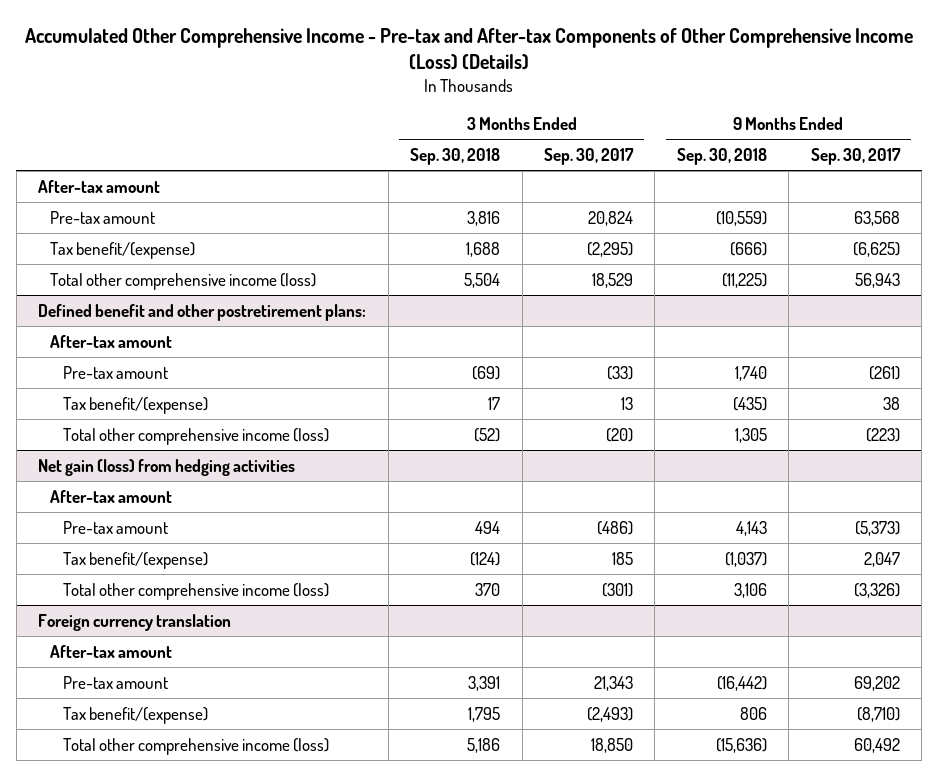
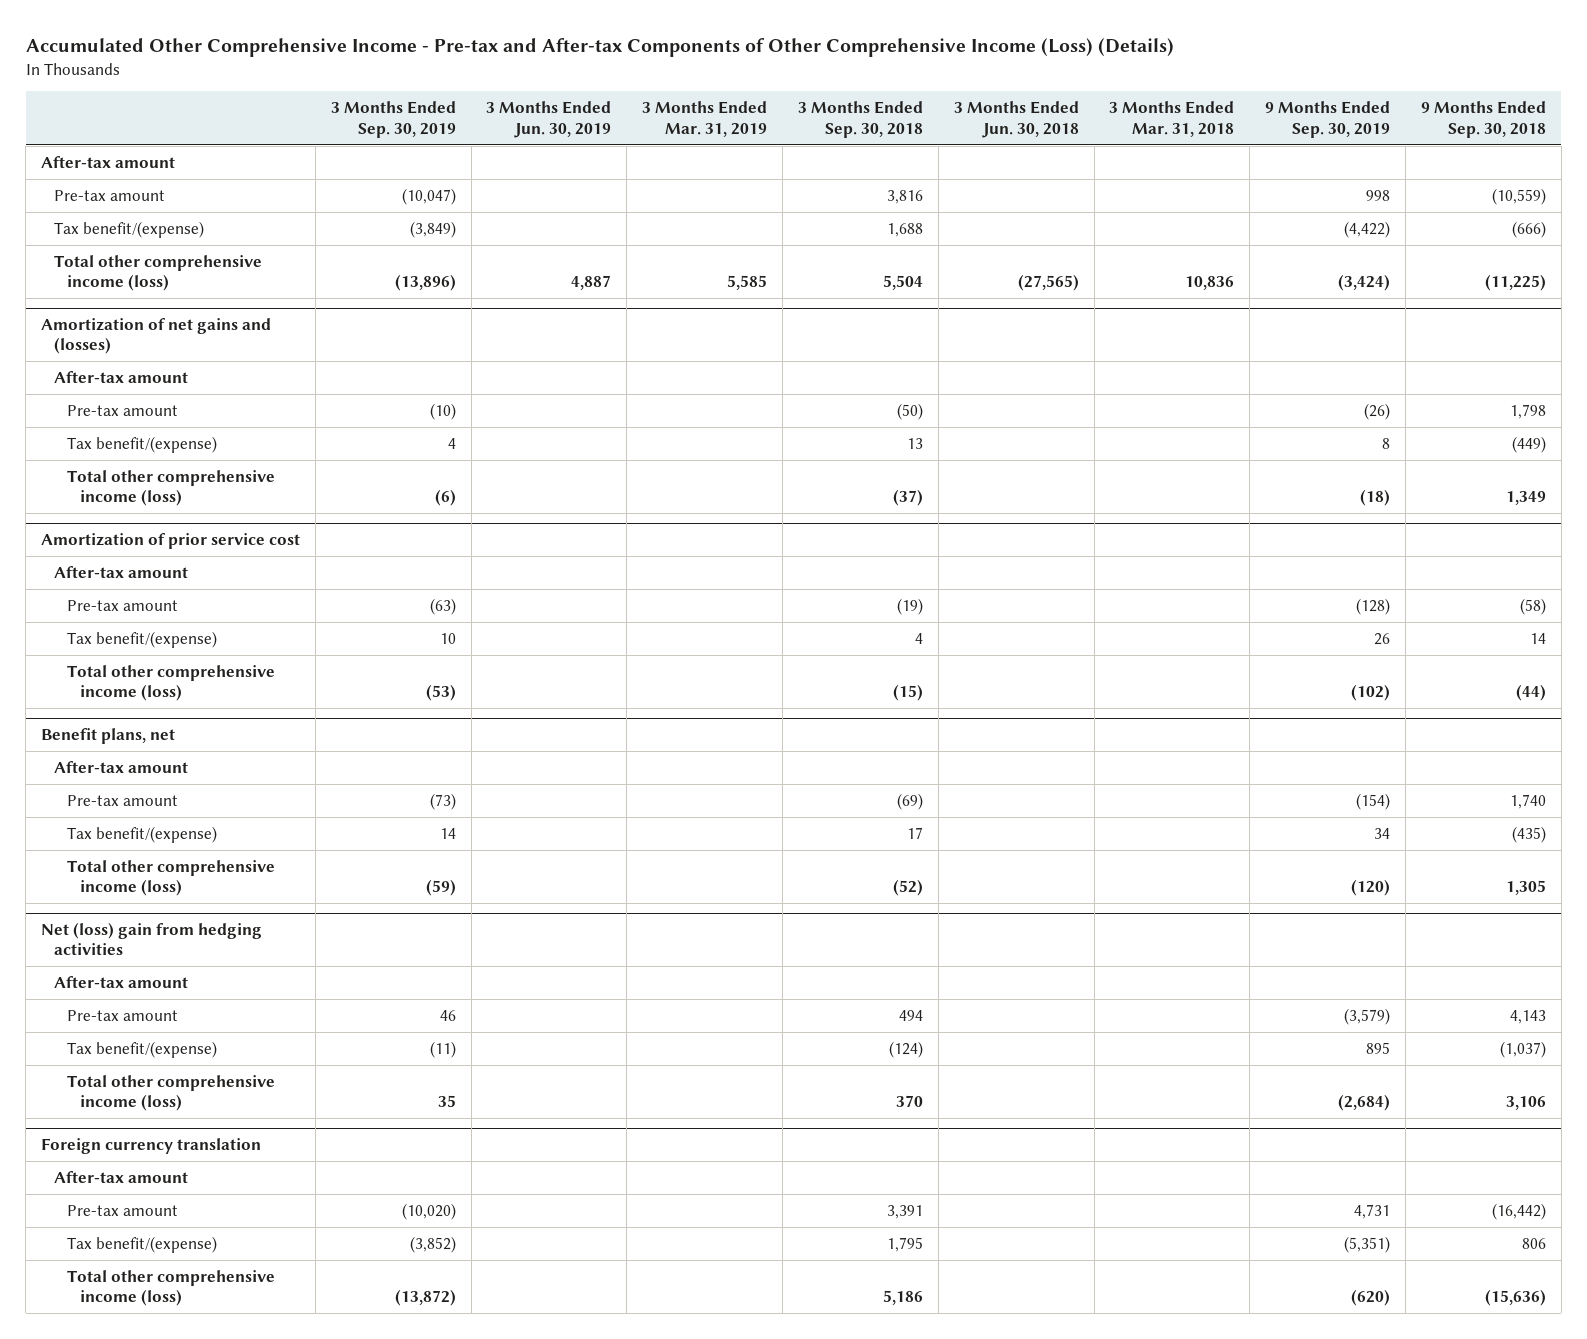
[544,148,635,166] Sep. 30, 2017 -> none
[810,148,901,166] Sep. 30, 2017 -> none
none -> [330,101,456,138] 3 Months Ended Sep. 30, 2019
none -> [486,101,612,138] 3 Months Ended Jun. 30, 2019
none -> [642,101,768,137] 3 Months Ended Mar. 31, 2019
none -> [953,101,1079,138] 3 Months Ended Jun. 30, 2018
none -> [1109,101,1235,137] 3 Months Ended Mar. 31, 2018
none -> [1265,101,1391,138] 9 Months Ended Sep. 30, 2019
[38,303,367,321] Defined benefit and other postretirement plans: -> none
none -> [40,318,271,355] Amortization of net gains and (losses)
none -> [66,405,178,417] Pre-tax amount
none -> [66,436,217,454] Tax benefit/(expense)
none -> [66,470,275,507] Total other comprehensive income (loss)
none -> [40,533,300,550] Amortization of prior service cost
none -> [53,566,188,579] After-tax amount
none -> [66,600,178,612] Pre-tax amount
none -> [66,631,217,649] Tax benefit/(expense)
none -> [66,665,275,702] Total other comprehensive income (loss)
none -> [40,728,175,745] Benefit plans, net
none -> [53,761,188,774] After-tax amount
[38,458,296,476] Net gain (loss) from hedging activities -> [40,922,262,956] Net (loss) gain from hedging activities

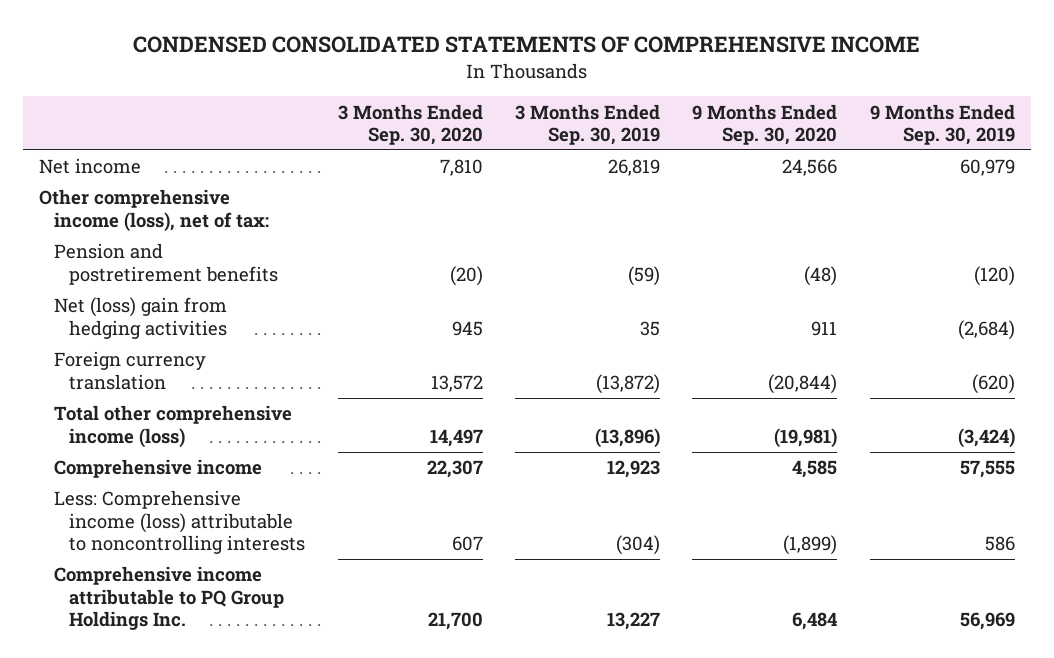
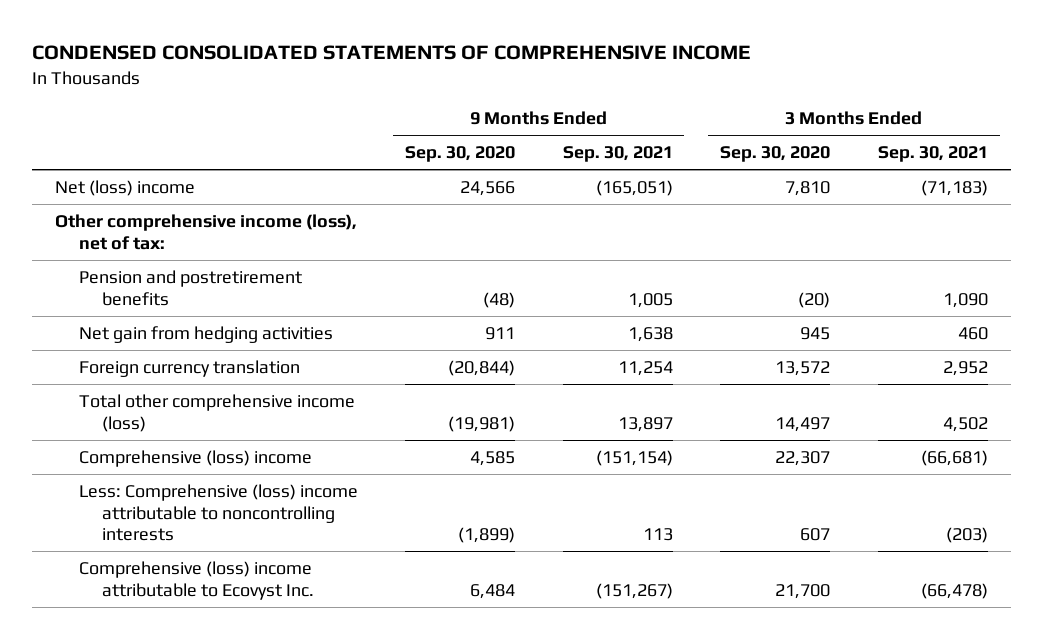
[515,103,661,145] 3 Months Ended Sep. 30, 2019 -> none
[869,103,1015,145] 9 Months Ended Sep. 30, 2019 -> none
none -> [562,146,673,163] Sep. 30, 2021
none -> [877,146,988,163] Sep. 30, 2021
[39,158,142,175] Net income -> [55,179,196,196] Net (loss) income
[54,297,228,339] Net (loss) gain from hedging activities -> [78,325,333,343] Net gain from hedging activities
[54,459,263,479] Comprehensive income -> [78,449,312,467] Comprehensive (loss) income
[54,490,306,554] Less: Comprehensive income (loss) attributable to noncontrolling interests -> [78,483,358,542] Less: Comprehensive (loss) income attributable to noncontrolling interests
[54,566,285,630] Comprehensive income attributable to PQ Group Holdings Inc. -> [78,560,314,600] Comprehensive (loss) income attributable to Ecovyst Inc.

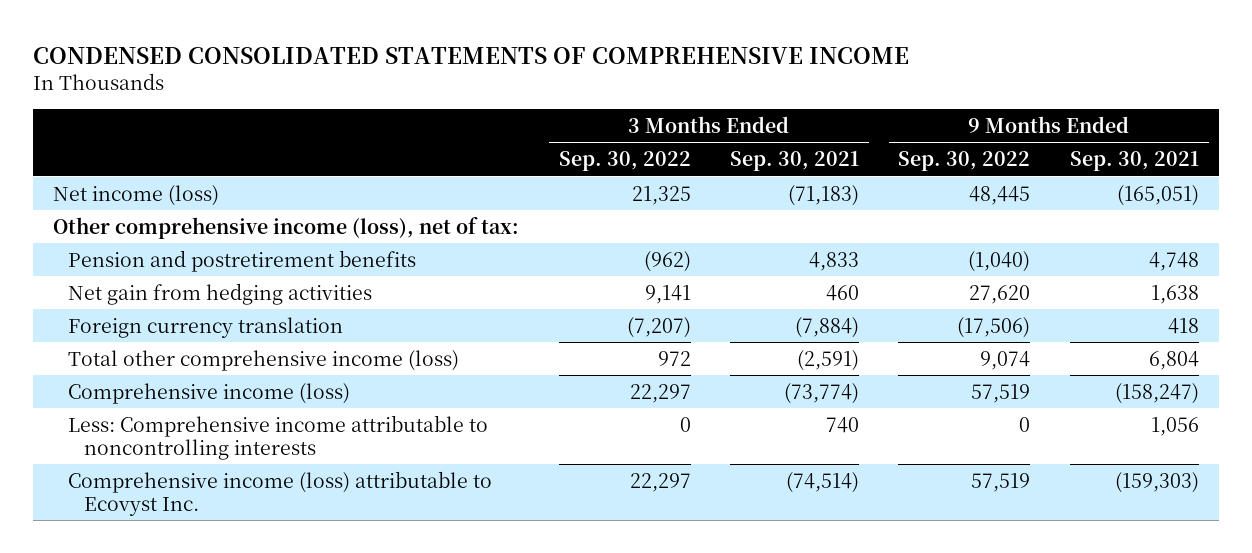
[405,146,516,163] Sep. 30, 2020 -> none
[720,146,831,163] Sep. 30, 2020 -> none
none -> [558,151,691,172] Sep. 30, 2022
none -> [898,151,1031,172] Sep. 30, 2022
[55,179,196,196] Net (loss) income -> [53,184,220,206] Net income (loss)
[627,292,673,308] 1,005 -> [1148,251,1199,271] 4,748
[942,292,988,308] 1,090 -> [809,251,860,271] 4,833
[617,360,673,376] 11,254 -> [1167,317,1199,334] 418
[942,360,988,376] 2,952 -> [795,316,860,338] (7,884)
[617,416,673,432] 13,897 -> [1148,350,1199,370] 6,804
[942,416,988,432] 4,502 -> [797,349,860,371] (2,591)
[78,449,312,467] Comprehensive (loss) income -> [68,382,351,404] Comprehensive income (loss)
[595,449,673,466] (151,154) -> [1114,382,1199,404] (158,247)
[920,449,988,466] (66,681) -> [784,382,860,404] (73,774)
[78,483,358,542] Less: Comprehensive (loss) income attributable to noncontrolling interests -> [68,414,489,460] Less: Comprehensive income attributable to noncontrolling interests
[642,528,673,542] 113 -> [1150,416,1199,436] 1,056
[945,527,988,544] (203) -> [826,416,860,433] 740
[78,560,314,600] Comprehensive (loss) income attributable to Ecovyst Inc. -> [68,470,493,516] Comprehensive income (loss) attributable to Ecovyst Inc.
[595,582,673,599] (151,267) -> [1114,471,1199,493] (159,303)
[920,582,988,599] (66,478) -> [786,471,860,493] (74,514)

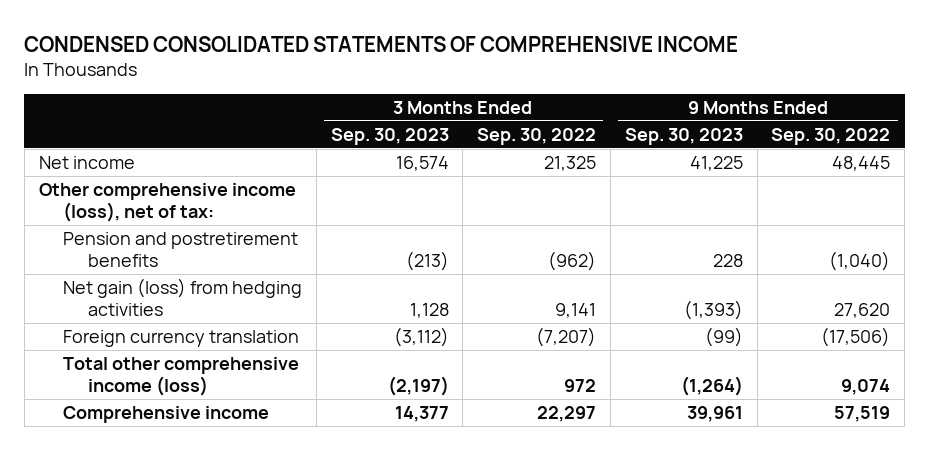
[730,151,860,172] Sep. 30, 2021 -> none
[1069,151,1199,172] Sep. 30, 2021 -> none
none -> [330,127,449,145] Sep. 30, 2023
none -> [624,127,743,145] Sep. 30, 2023
[53,184,220,206] Net income (loss) -> [38,155,135,169] Net income
[68,282,373,305] Net gain from hedging activities -> [63,277,303,317] Net gain (loss) from hedging activities
[68,382,351,404] Comprehensive income (loss) -> none
[68,414,489,460] Less: Comprehensive income attributable to noncontrolling interests -> none
[68,470,493,516] Comprehensive income (loss) attributable to Ecovyst Inc. -> [63,405,270,423] Comprehensive income

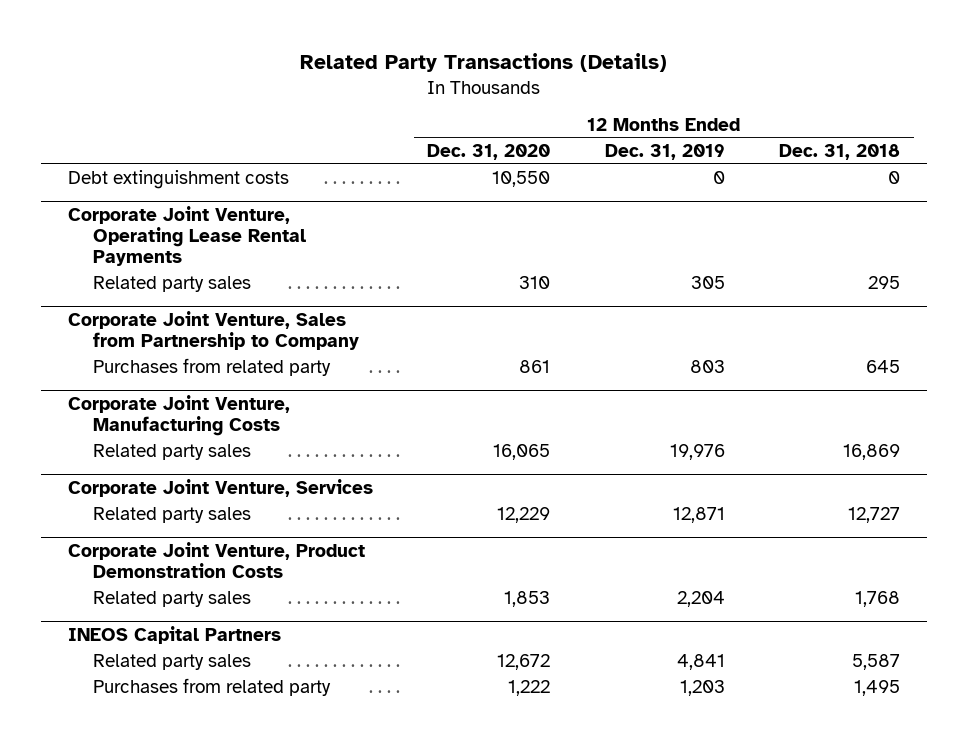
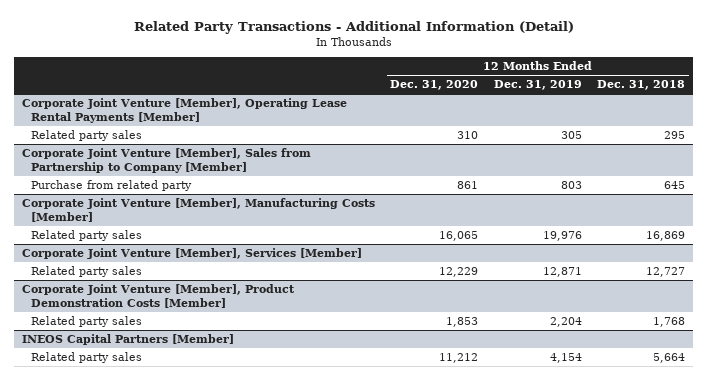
[299,52,667,72] Related Party Transactions (Details) -> [133,21,574,35] Related Party Transactions - Additional Information (Detail)
[67,170,289,190] Debt extinguishment costs -> none
[67,205,307,267] Corporate Joint Venture, Operating Lease Rental Payments -> [21,98,347,123] Corporate Joint Venture [Member], Operating Lease Rental Payments [Member]
[67,310,360,350] Corporate Joint Venture, Sales from Partnership to Company -> [21,148,311,173] Corporate Joint Venture [Member], Sales from Partnership to Company [Member]
[93,358,332,377] Purchases from related party -> [30,180,192,192] Purchase from related party
[67,394,290,436] Corporate Joint Venture, Manufacturing Costs -> [21,198,375,222] Corporate Joint Venture [Member], Manufacturing Costs [Member]
[67,478,373,497] Corporate Joint Venture, Services -> [21,248,362,260] Corporate Joint Venture [Member], Services [Member]
[67,541,365,578] Corporate Joint Venture, Product Demonstration Costs -> [21,284,295,308] Corporate Joint Venture [Member], Product Demonstration Costs [Member]
[93,678,332,697] Purchases from related party -> none
[67,625,281,644] INEOS Capital Partners -> [21,334,234,346] INEOS Capital Partners [Member]
[497,654,551,671] 12,672 -> [439,353,479,364] 11,212
[676,654,725,671] 4,841 -> [549,353,582,364] 4,154
[852,654,901,671] 5,587 -> [653,353,686,364] 5,664

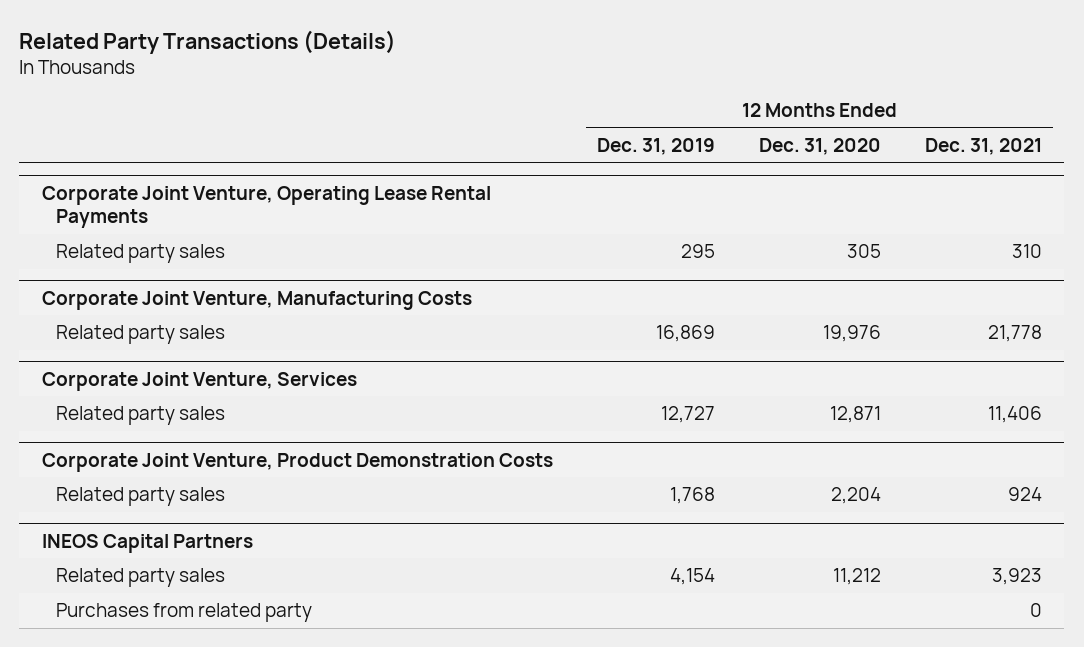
[133,21,574,35] Related Party Transactions - Additional Information (Detail) -> [19,29,397,54] Related Party Transactions (Details)
[597,80,686,91] Dec. 31, 2018 -> none
none -> [925,138,1043,156] Dec. 31, 2021
[21,148,311,173] Corporate Joint Venture [Member], Sales from Partnership to Company [Member] -> none
[30,180,192,192] Purchase from related party -> none
[21,98,347,123] Corporate Joint Venture [Member], Operating Lease Rental Payments [Member] -> [41,185,491,229] Corporate Joint Venture, Operating Lease Rental Payments
[457,131,479,140] 310 -> [847,244,882,259] 305
[560,131,582,140] 305 -> [680,244,715,259] 295
[21,198,375,222] Corporate Joint Venture [Member], Manufacturing Costs [Member] -> [41,290,472,310] Corporate Joint Venture, Manufacturing Costs
[439,231,479,242] 16,065 -> [823,325,882,343] 19,976
[542,231,582,242] 19,976 -> [655,325,715,343] 16,869
[21,248,362,260] Corporate Joint Venture [Member], Services [Member] -> [41,371,357,391] Corporate Joint Venture, Services
[439,267,479,278] 12,229 -> [830,406,882,424] 12,871
[542,267,582,278] 12,871 -> [660,406,715,424] 12,727
[21,284,295,308] Corporate Joint Venture [Member], Product Demonstration Costs [Member] -> [41,452,553,472] Corporate Joint Venture, Product Demonstration Costs
[446,317,479,328] 1,853 -> [831,487,882,505] 2,204
[549,317,582,328] 2,204 -> [669,487,715,505] 1,768
[21,334,234,346] INEOS Capital Partners [Member] -> [41,533,253,553] INEOS Capital Partners
none -> [55,603,312,623] Purchases from related party

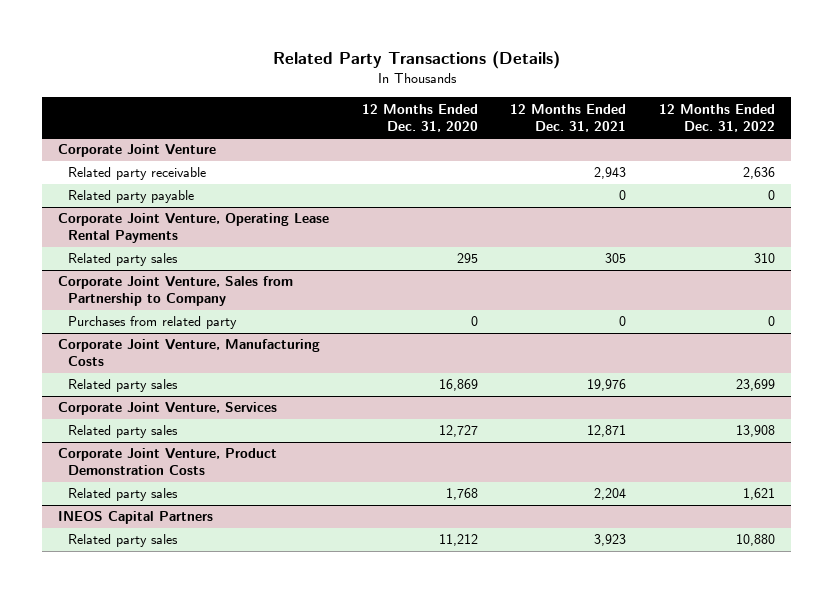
[596,138,715,156] Dec. 31, 2019 -> none
none -> [659,103,776,132] 12 Months Ended Dec. 31, 2022
none -> [57,144,216,158] Corporate Joint Venture
none -> [68,167,207,181] Related party receivable
none -> [68,190,195,204] Related party payable
[847,244,882,259] 305 -> [456,253,478,264] 295
[1012,244,1043,259] 310 -> [605,253,627,264] 305
none -> [57,276,293,307] Corporate Joint Venture, Sales from Partnership to Company
none -> [68,316,238,330] Purchases from related party
[823,325,882,343] 19,976 -> [438,379,478,392] 16,869
[988,325,1043,343] 21,778 -> [587,379,627,392] 19,976
[830,406,882,424] 12,871 -> [438,425,478,438] 12,727
[988,406,1043,424] 11,406 -> [587,425,627,438] 12,871
[831,487,882,505] 2,204 -> [445,488,478,501] 1,768
[1008,487,1043,502] 924 -> [594,488,627,501] 2,204
[55,603,312,623] Purchases from related party -> none

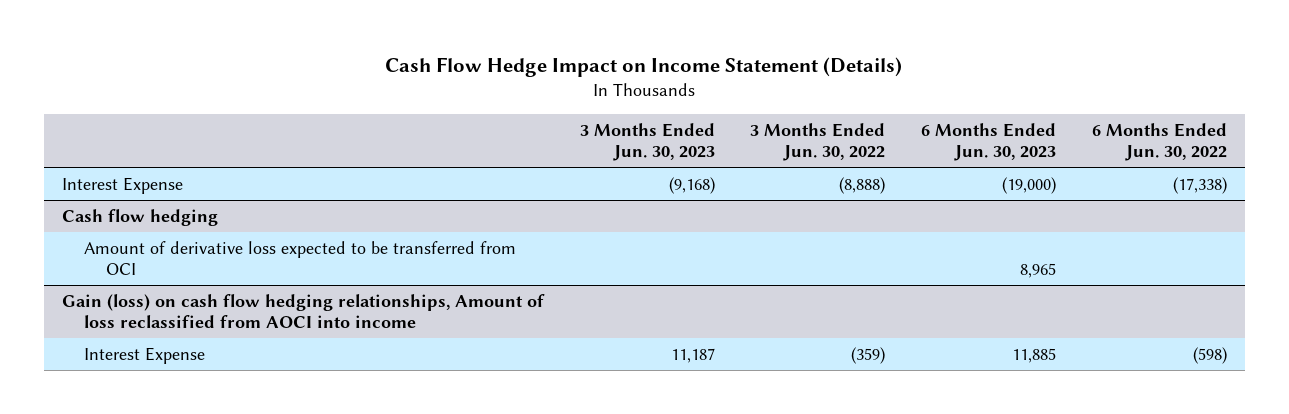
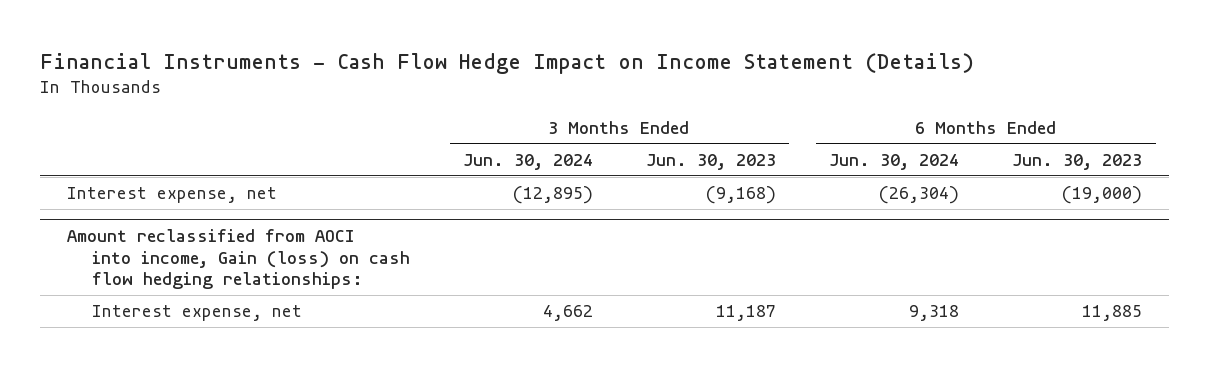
[385,56,903,77] Cash Flow Hedge Impact on Income Statement (Details) -> [40,52,975,74] Financial Instruments - Cash Flow Hedge Impact on Income Statement (Details)
[750,122,886,162] 3 Months Ended Jun. 30, 2022 -> none
[1092,122,1228,162] 6 Months Ended Jun. 30, 2022 -> none
none -> [462,153,593,170] Jun. 30, 2024
none -> [829,153,960,170] Jun. 30, 2024
[61,208,218,226] Cash flow hedging -> none
[84,240,517,276] Amount of derivative loss expected to be transferred from OCI -> none
[61,176,183,194] Interest Expense -> [66,187,277,204] Interest expense, net
[61,293,545,329] Gain (loss) on cash flow hedging relationships, Amount of loss reclassified from AOCI into income -> [66,229,410,290] Amount reclassified from AOCI into income, Gain (loss) on cash flow hedging relationships:
[84,346,206,364] Interest Expense -> [91,305,302,322] Interest expense, net

